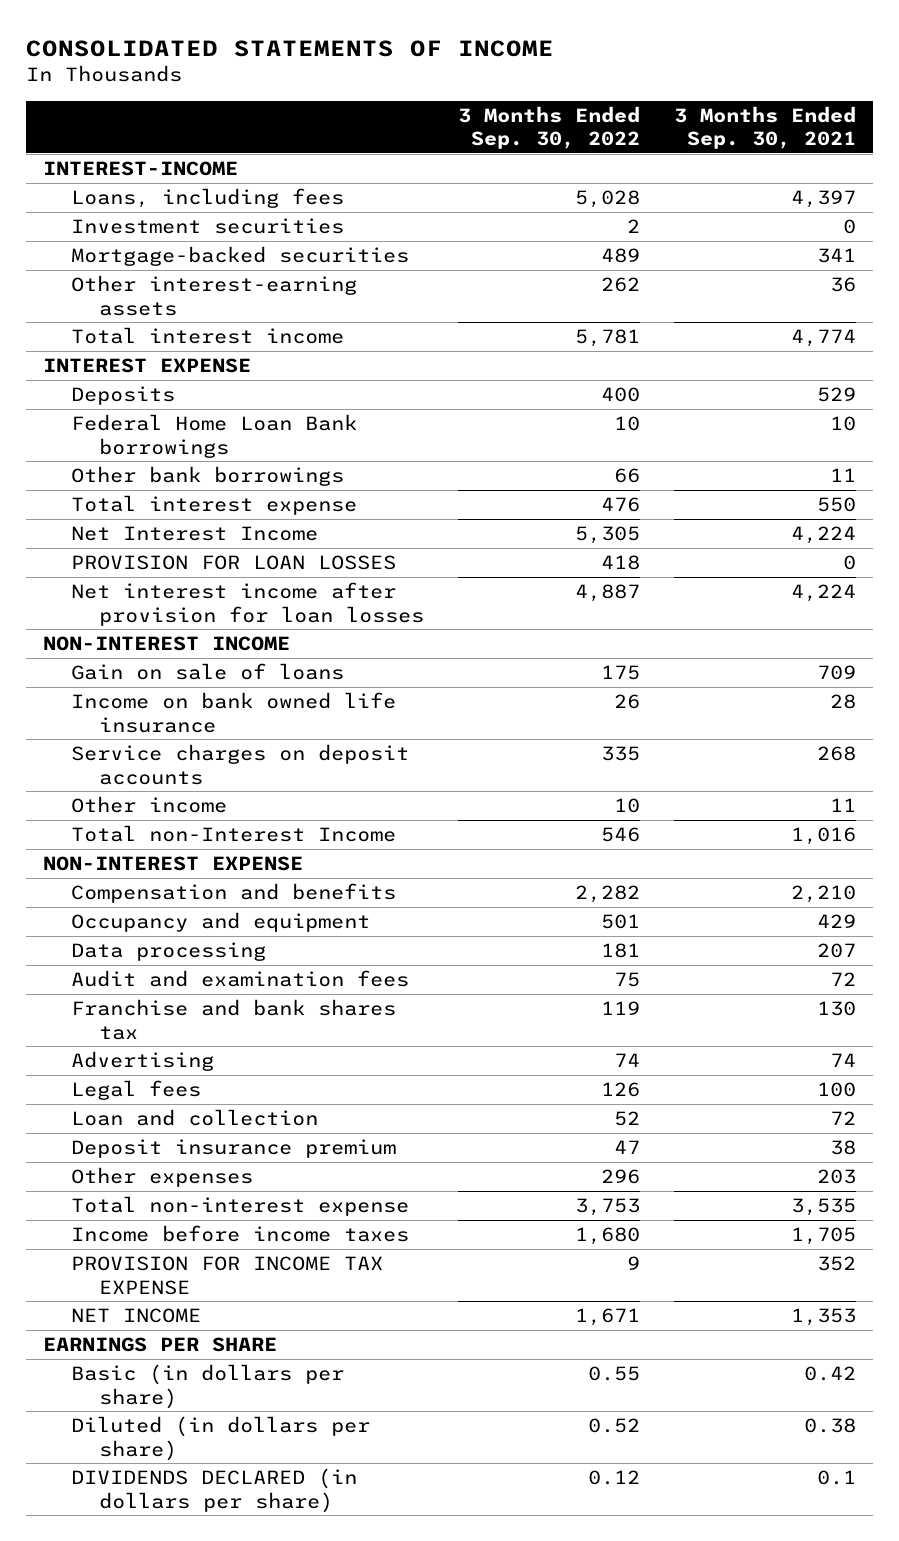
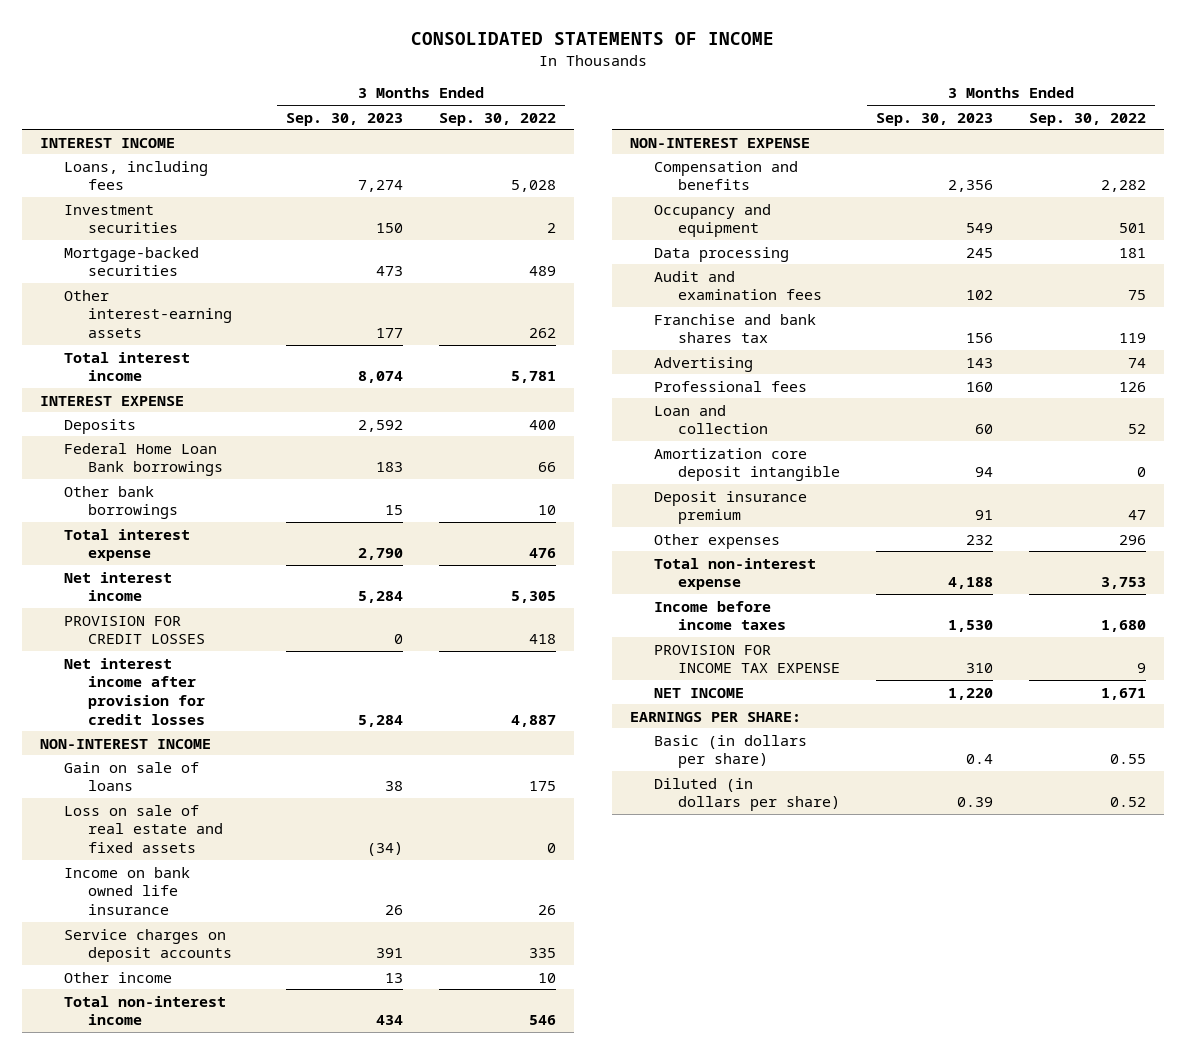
[674,105,857,150] 3 Months Ended Sep. 30, 2021 -> none
none -> [286,112,404,126] Sep. 30, 2023
[42,161,238,177] INTEREST-INCOME -> [40,137,176,148] INTEREST INCOME
[614,416,641,432] 10 -> [538,462,557,473] 66
[614,468,641,484] 66 -> [538,505,557,516] 10
[70,526,318,542] Net Interest Income -> [64,571,173,602] Net interest income
[70,555,396,571] PROVISION FOR LOAN LOSSES -> [64,615,205,645] PROVISION FOR CREDIT LOSSES
[70,582,424,626] Net interest income after provision for loan losses -> [64,657,205,725] Net interest income after provision for credit losses
none -> [64,804,223,854] Loss on sale of real estate and fixed assets
[70,825,396,843] Total non-Interest Income -> [64,995,227,1026] Total non-interest income
[70,1080,201,1101] Legal fees -> [653,380,807,392] Professional fees
none -> [653,447,840,482] Amortization core deposit intangible
[42,1337,277,1353] EARNINGS PER SHARE -> [629,711,801,722] EARNINGS PER SHARE:
[70,1468,357,1513] DIVIDENDS DECLARED (in dollars per share) -> none

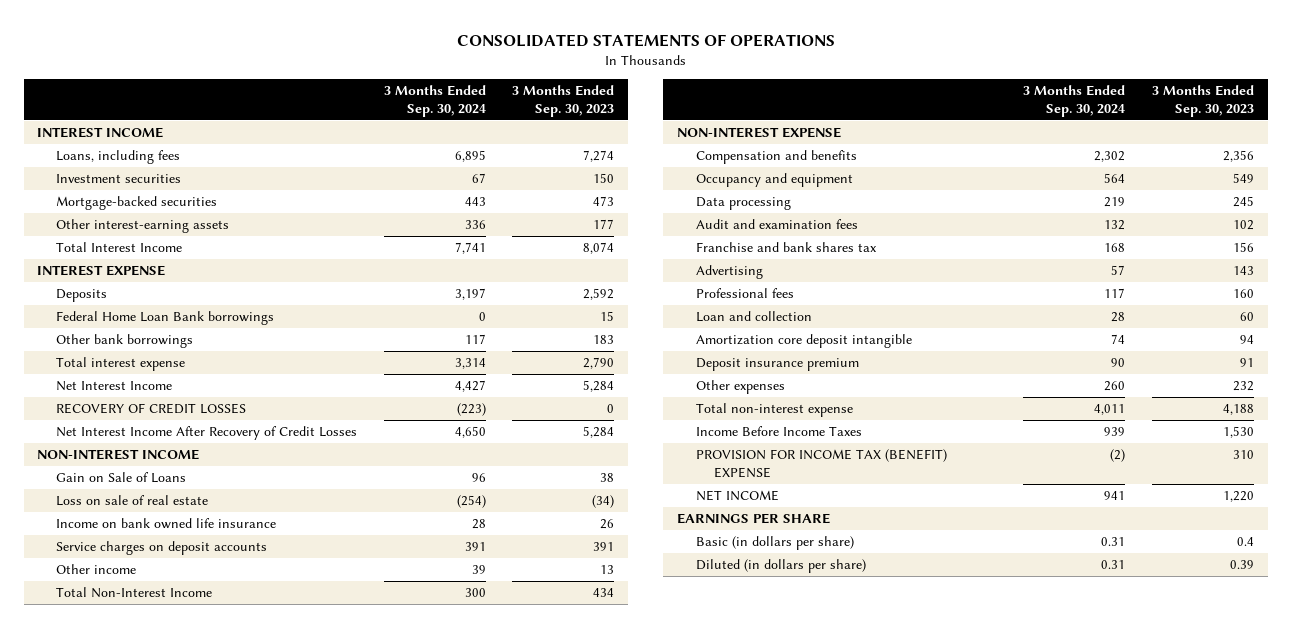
[411,32,775,46] CONSOLIDATED STATEMENTS OF INCOME -> [456,33,835,47] CONSOLIDATED STATEMENTS OF OPERATIONS
[439,112,557,126] Sep. 30, 2022 -> none
none -> [383,85,486,117] 3 Months Ended Sep. 30, 2024
[64,351,191,382] Total interest income -> [55,242,182,253] Total Interest Income
[376,462,404,473] 183 -> [600,311,615,322] 15
[385,505,404,516] 15 -> [593,335,615,345] 183
[64,571,173,602] Net interest income -> [55,381,172,392] Net Interest Income
[64,615,205,645] PROVISION FOR CREDIT LOSSES -> [55,403,246,415] RECOVERY OF CREDIT LOSSES
[64,657,205,725] Net interest income after provision for credit losses -> [55,426,357,441] Net Interest Income After Recovery of Credit Losses
[64,761,200,792] Gain on sale of loans -> [55,472,186,484] Gain on Sale of Loans
[64,804,223,854] Loss on sale of real estate and fixed assets -> [55,495,208,507] Loss on sale of real estate
[64,995,227,1026] Total non-interest income -> [55,587,212,599] Total Non-Interest Income
[653,600,786,631] Income before income taxes -> [695,426,862,437] Income Before Income Taxes
[653,644,840,674] PROVISION FOR INCOME TAX EXPENSE -> [695,449,947,478] PROVISION FOR INCOME TAX (BENEFIT) EXPENSE
[629,711,801,722] EARNINGS PER SHARE: -> [676,513,830,525] EARNINGS PER SHARE

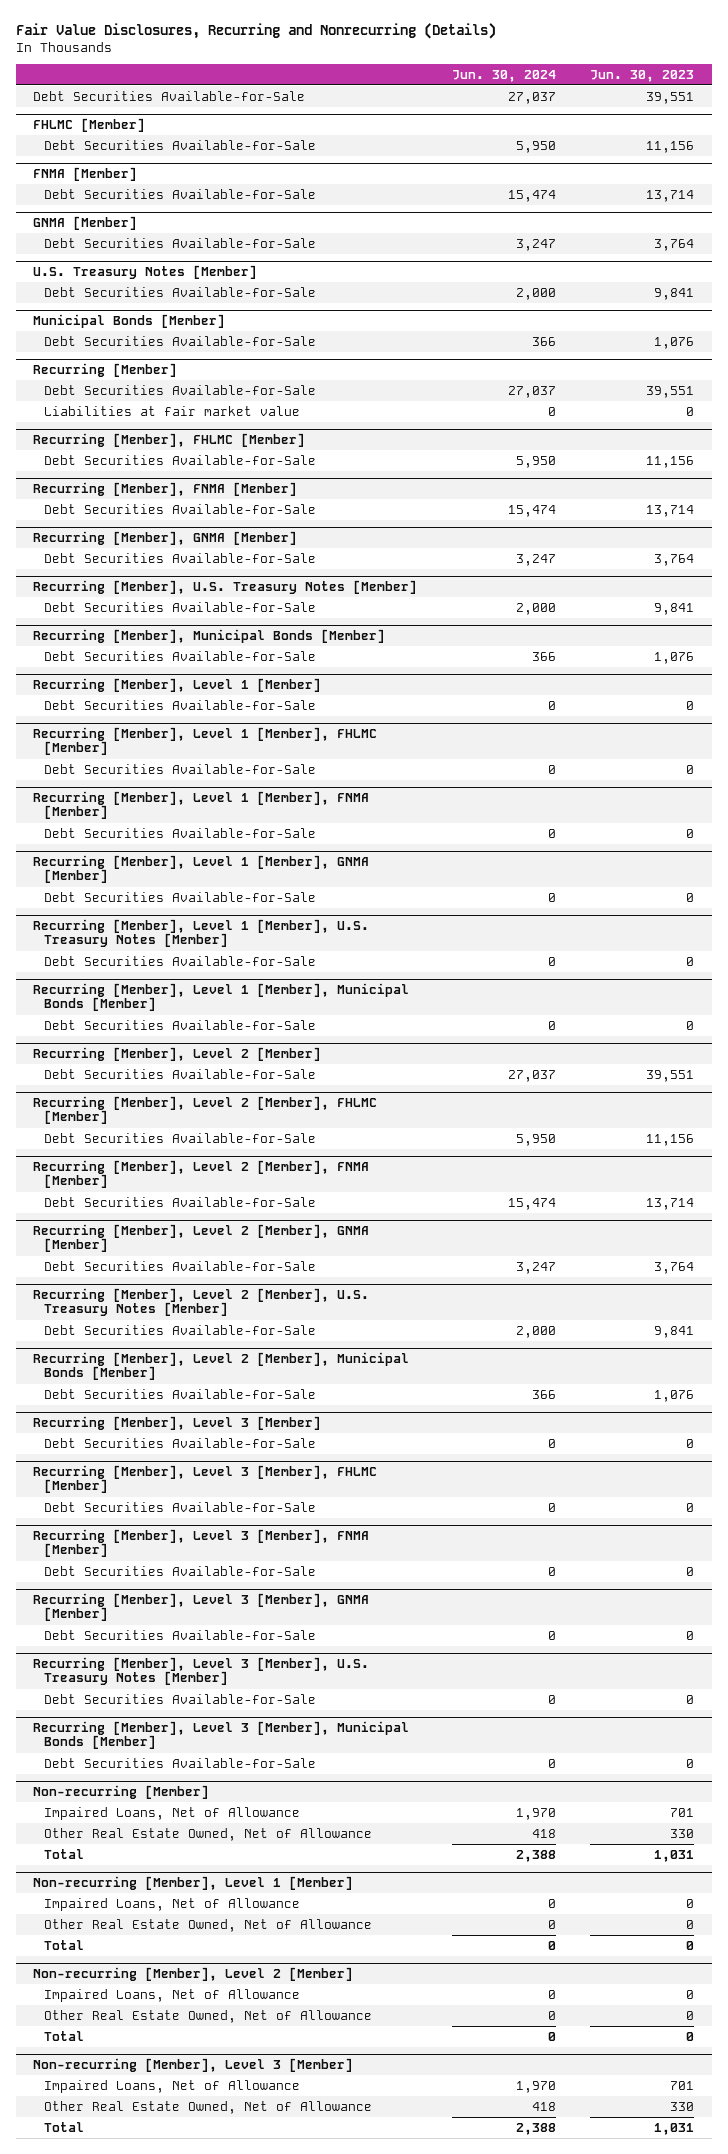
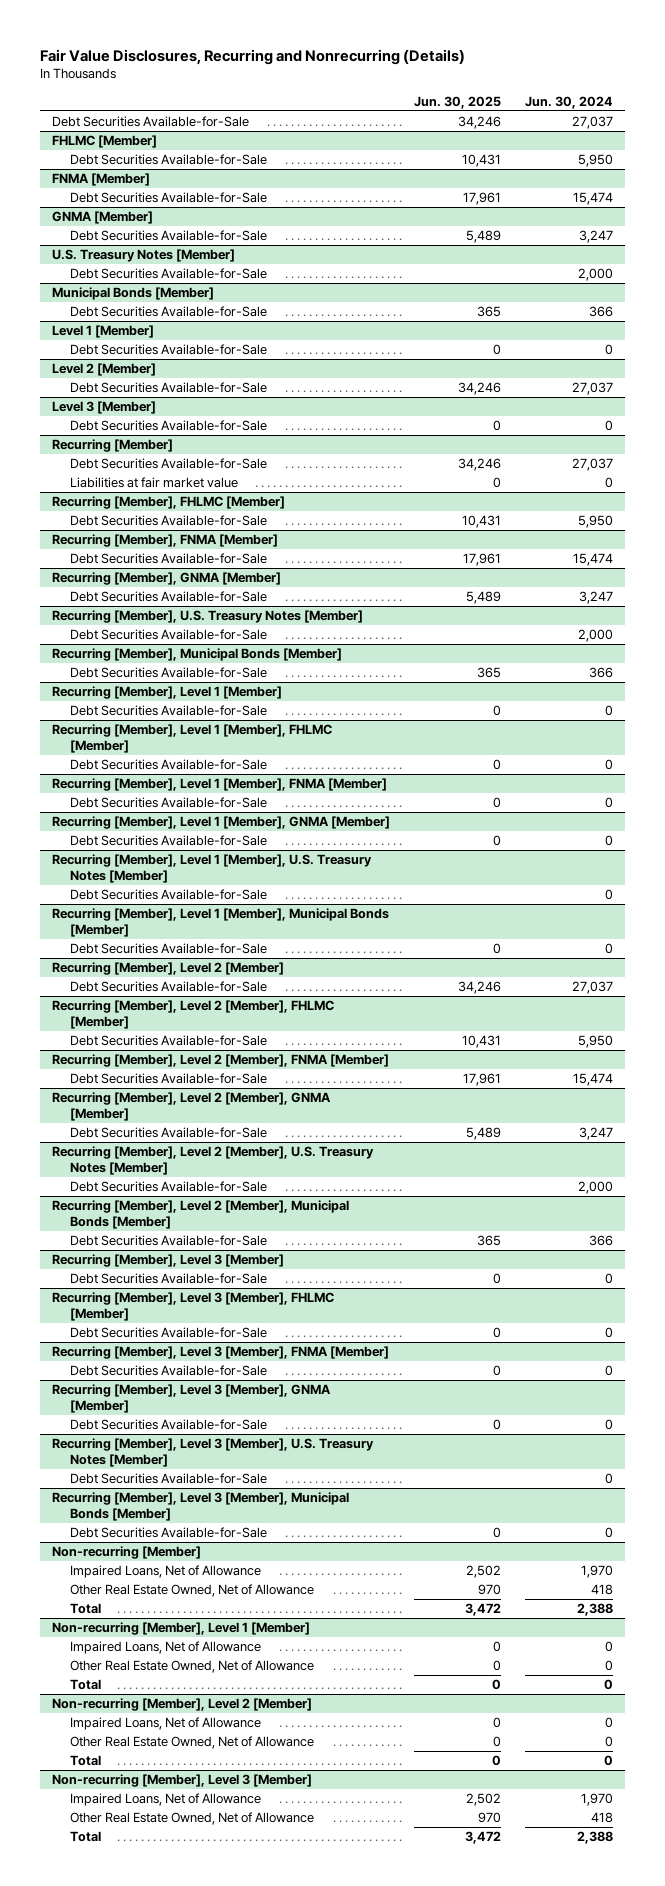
[590,69,695,82] Jun. 30, 2023 -> none
none -> [413,95,501,109] Jun. 30, 2025
none -> [52,325,155,339] Level 1 [Member]
none -> [70,344,268,356] Debt Securities Available-for-Sale
none -> [52,363,157,377] Level 2 [Member]
none -> [70,382,268,394] Debt Securities Available-for-Sale
none -> [52,401,157,415] Level 3 [Member]
none -> [70,420,268,432] Debt Securities Available-for-Sale

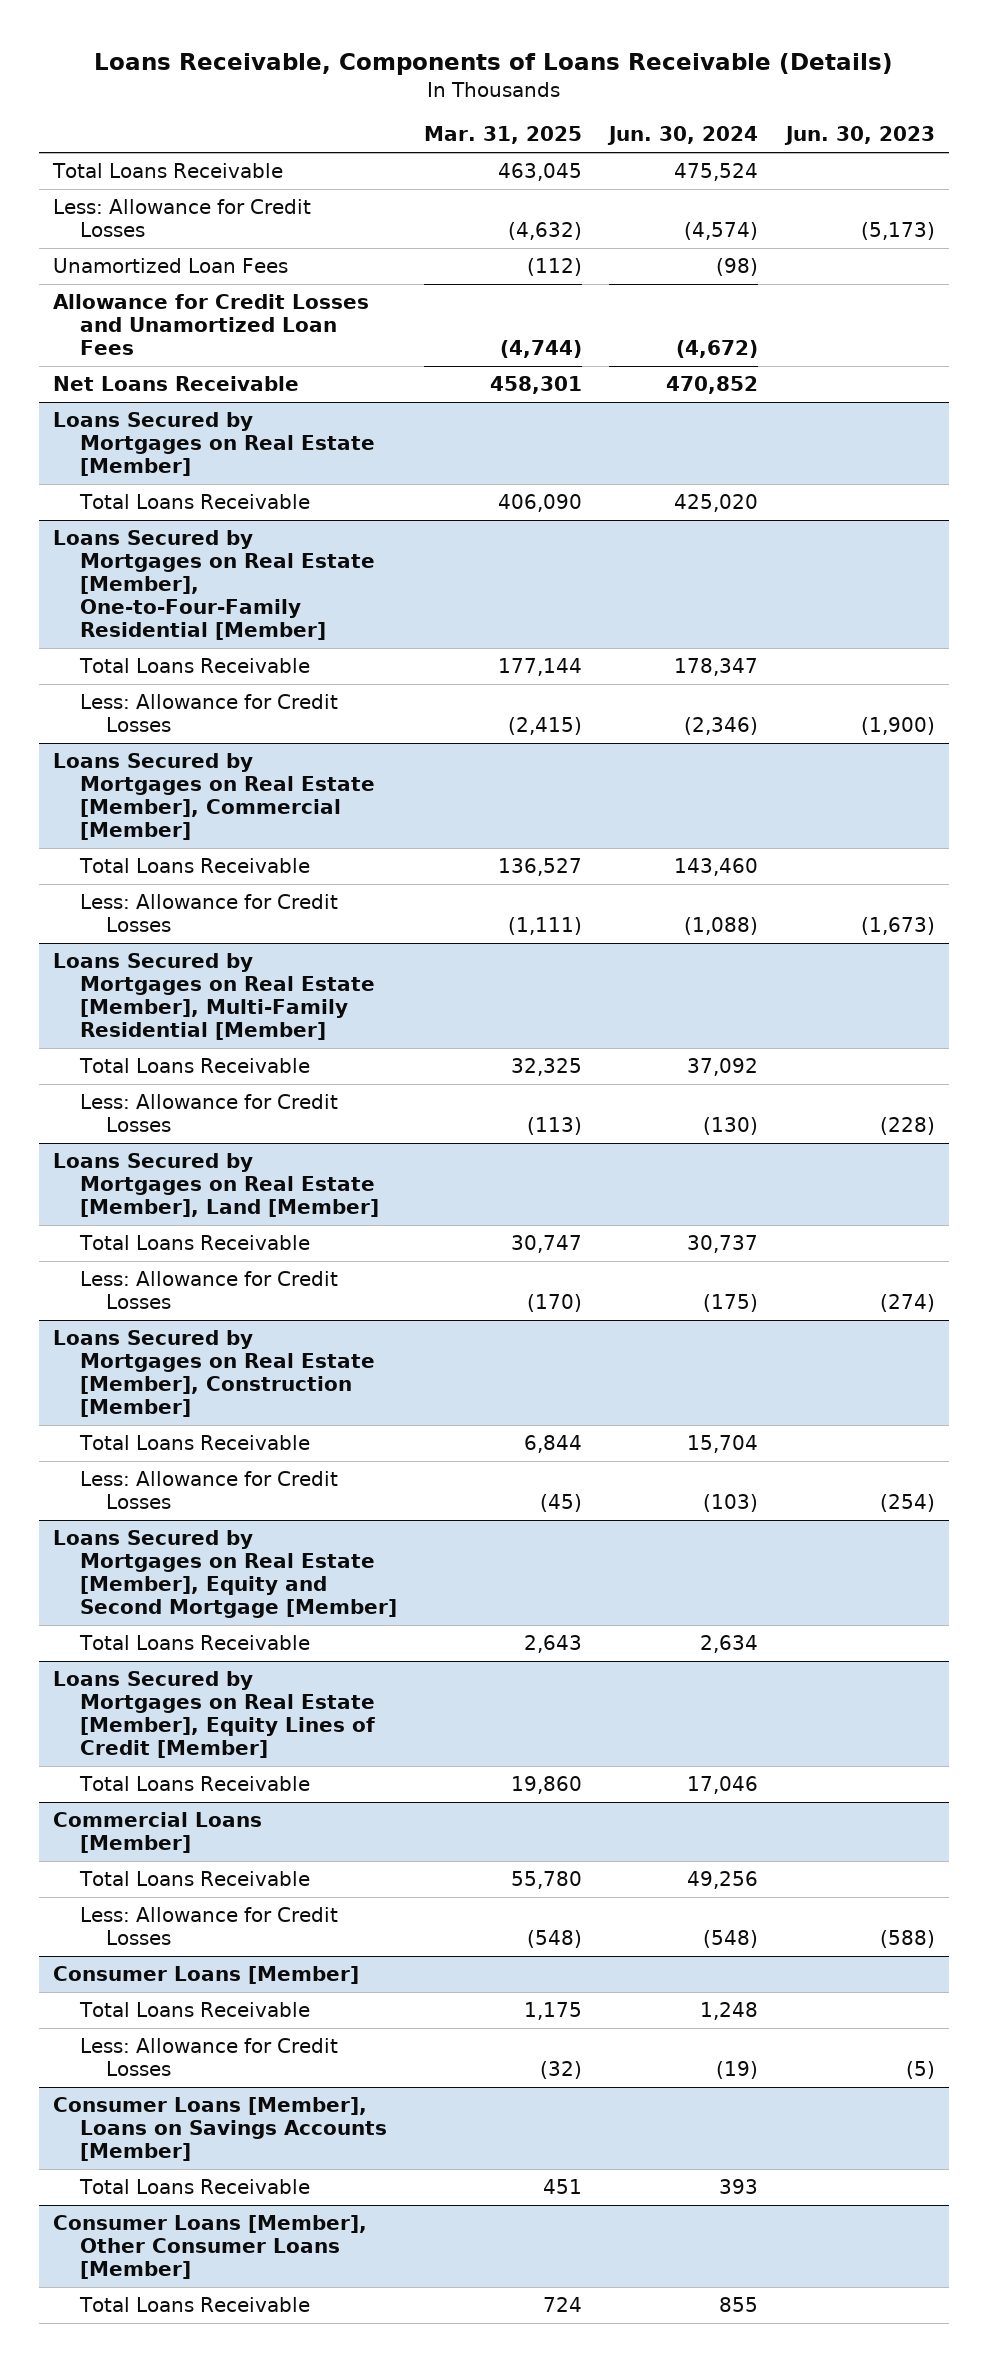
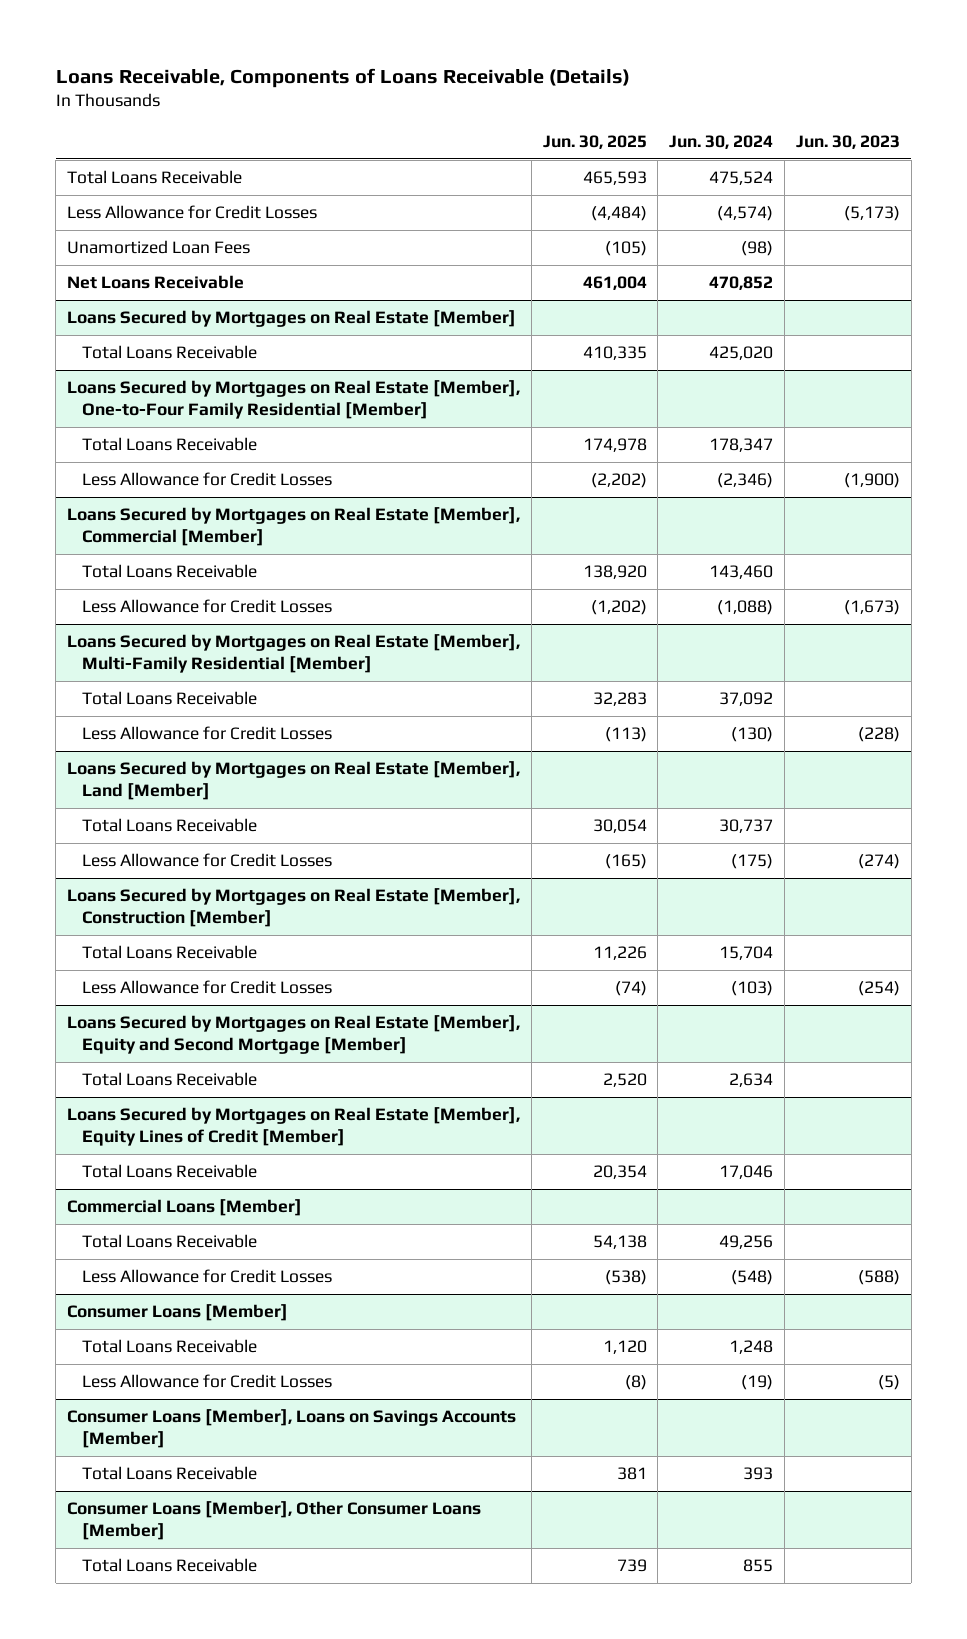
[424,126,583,145] Mar. 31, 2025 -> none
none -> [542,134,647,149] Jun. 30, 2025
[52,199,311,238] Less: Allowance for Credit Losses -> [66,205,317,220] Less Allowance for Credit Losses
[52,294,369,356] Allowance for Credit Losses and Unamortized Loan Fees -> none
[52,530,375,641] Loans Secured by Mortgages on Real Estate [Member], One-to-Four-Family Residential [Member] -> [66,380,520,419] Loans Secured by Mortgages on Real Estate [Member], One-to-Four Family Residential [Member]
[79,694,338,733] Less: Allowance for Credit Losses -> [82,472,333,487] Less Allowance for Credit Losses
[79,894,338,933] Less: Allowance for Credit Losses -> [82,599,333,614] Less Allowance for Credit Losses
[79,1094,338,1133] Less: Allowance for Credit Losses -> [82,726,333,741] Less Allowance for Credit Losses
[79,1271,338,1310] Less: Allowance for Credit Losses -> [82,853,333,868] Less Allowance for Credit Losses
[79,1471,338,1510] Less: Allowance for Credit Losses -> [82,980,333,995] Less Allowance for Credit Losses
[79,1907,338,1946] Less: Allowance for Credit Losses -> [82,1269,333,1284] Less Allowance for Credit Losses
[79,2038,338,2077] Less: Allowance for Credit Losses -> [82,1374,333,1389] Less Allowance for Credit Losses

